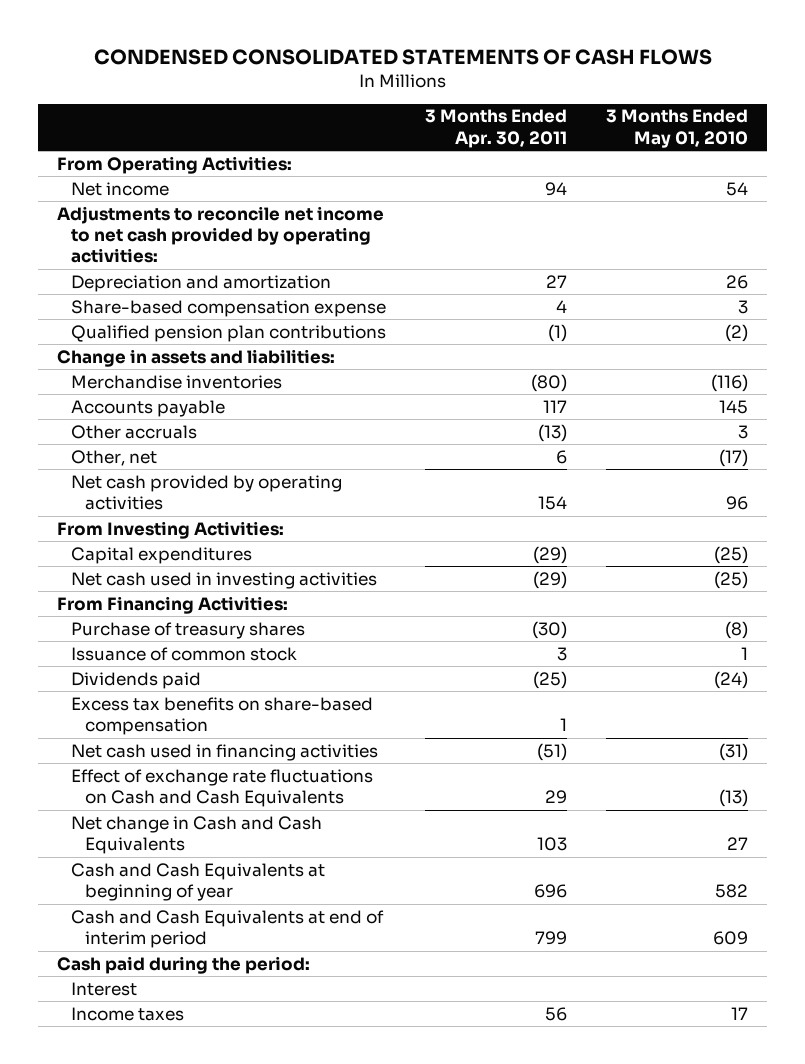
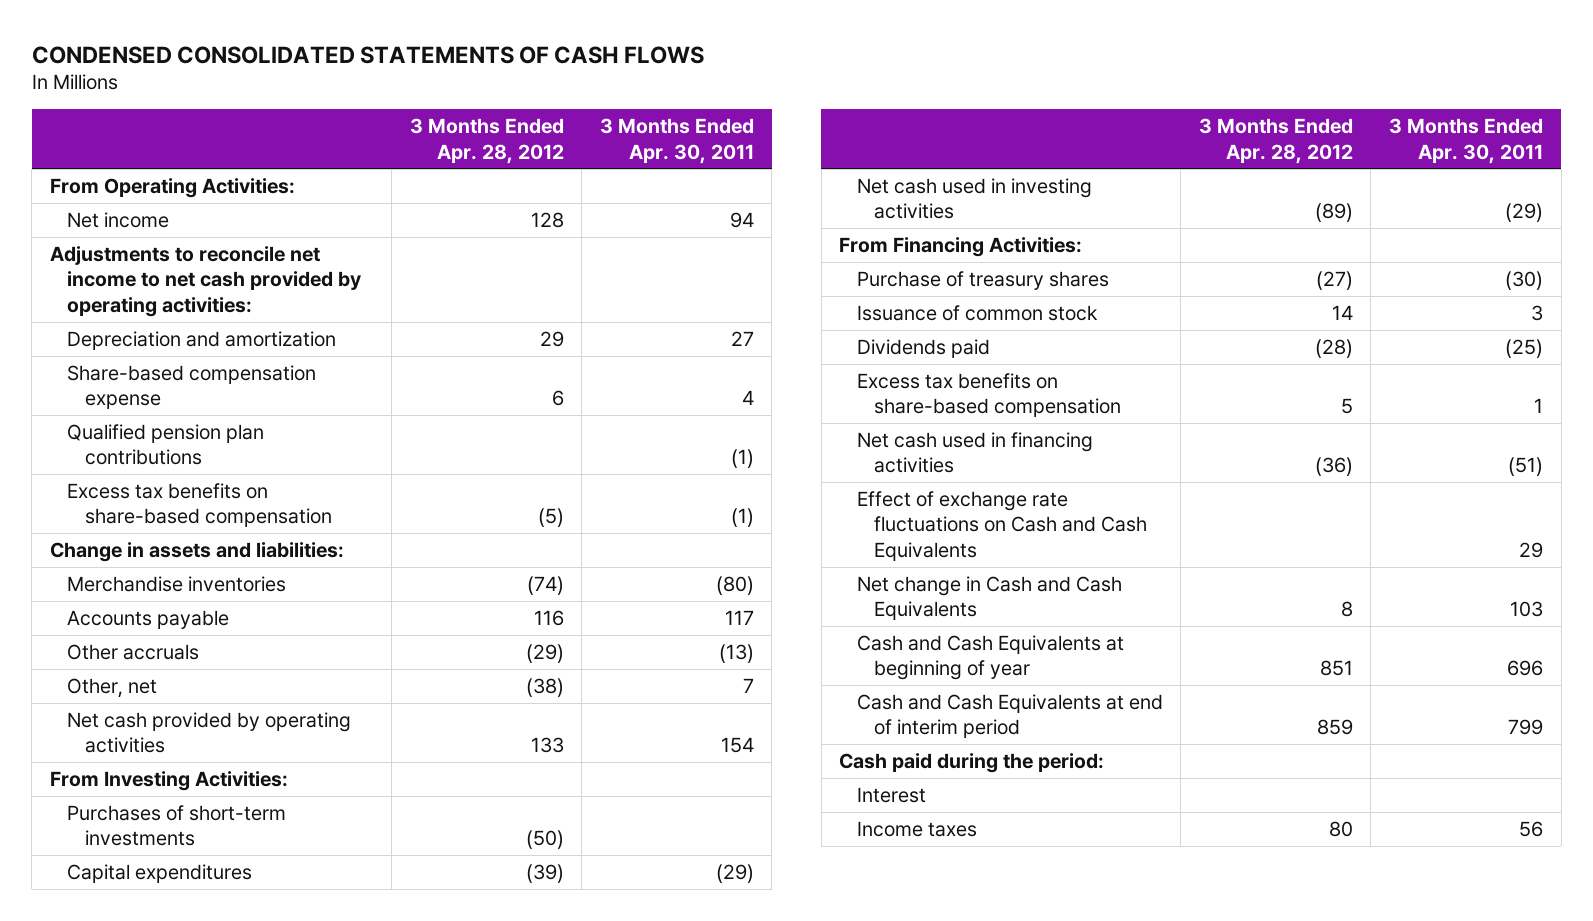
[605,109,748,148] 3 Months Ended May 01, 2010 -> none
none -> [409,118,564,164] 3 Months Ended Apr. 28, 2012
none -> [67,482,332,528] Excess tax benefits on share-based compensation
[555,449,567,464] 6 -> [742,677,754,693] 7
none -> [67,804,287,847] Purchases of short-term investments

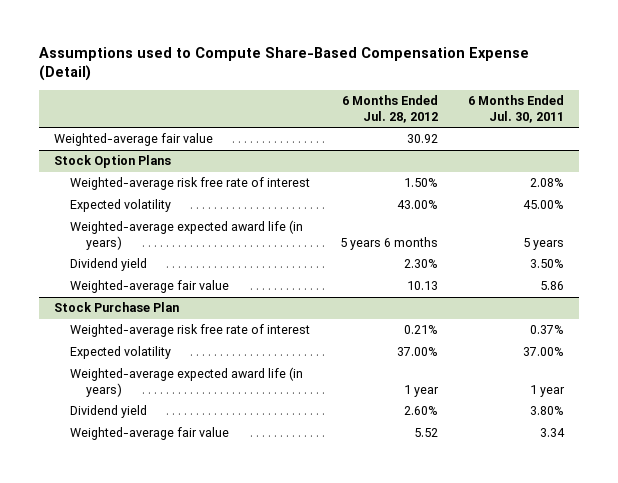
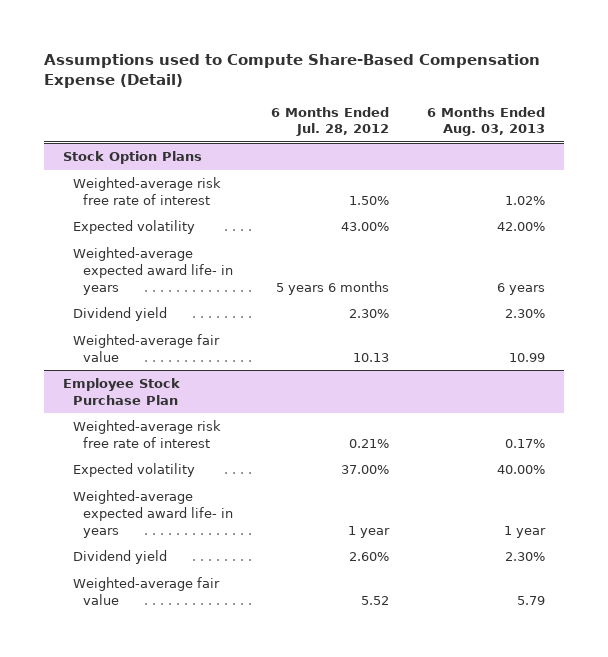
[468,95,565,123] 6 Months Ended Jul. 30, 2011 -> none
none -> [427,106,546,137] 6 Months Ended Aug. 03, 2013
[53,133,213,147] Weighted-average fair value -> none
[69,220,303,250] Weighted-average expected award life (in years) -> [73,247,234,295] Weighted-average expected award life- in years
[53,302,179,313] Stock Purchase Plan -> [63,378,181,405] Employee Stock Purchase Plan
[69,367,303,397] Weighted-average expected award life (in years) -> [73,490,234,538] Weighted-average expected award life- in years

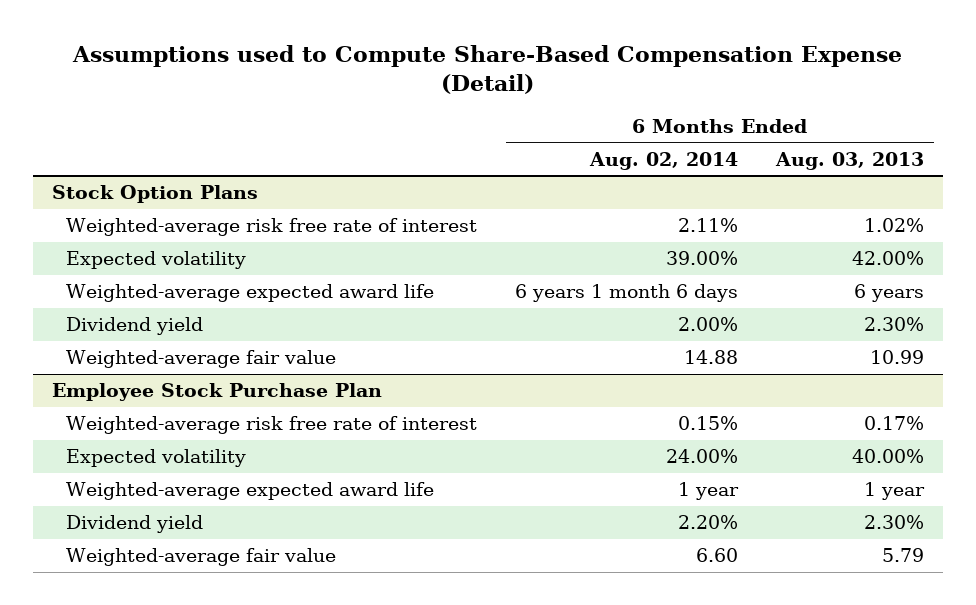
[271,106,390,137] 6 Months Ended Jul. 28, 2012 -> none
none -> [589,151,739,170] Aug. 02, 2014
[73,247,234,295] Weighted-average expected award life- in years -> [66,284,435,303] Weighted-average expected award life
[73,490,234,538] Weighted-average expected award life- in years -> [66,482,435,501] Weighted-average expected award life

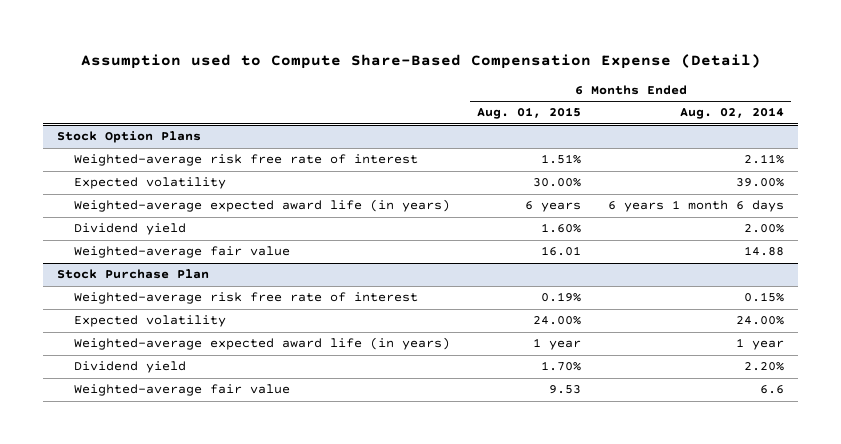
[71,44,902,95] Assumptions used to Compute Share-Based Compensation Expense (Detail) -> [80,53,761,69] Assumption used to Compute Share-Based Compensation Expense (Detail)
[775,151,925,170] Aug. 03, 2013 -> none
none -> [477,107,582,120] Aug. 01, 2015
[66,284,435,303] Weighted-average expected award life -> [74,199,451,213] Weighted-average expected award life (in years)
[51,383,382,402] Employee Stock Purchase Plan -> [57,269,210,280] Stock Purchase Plan
[66,482,435,501] Weighted-average expected award life -> [74,337,451,351] Weighted-average expected award life (in years)
[696,548,739,563] 6.60 -> [760,385,785,395] 6.6

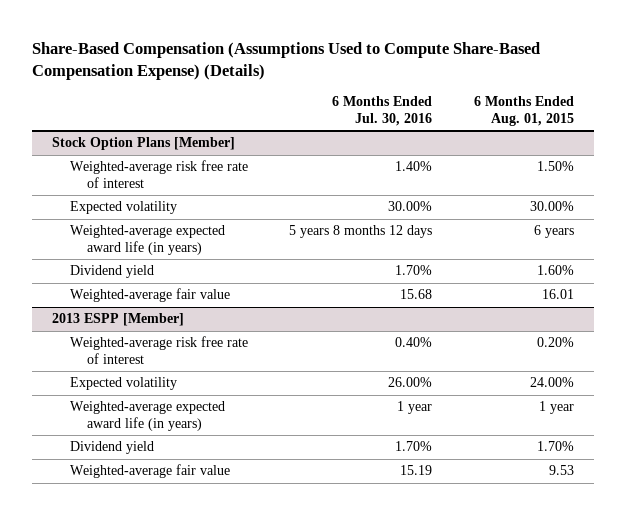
[80,53,761,69] Assumption used to Compute Share-Based Compensation Expense (Detail) -> [31,41,540,80] Share-Based Compensation (Assumptions Used to Compute Share-Based Compensation Expense) (Details)
[680,107,785,120] Aug. 02, 2014 -> none
none -> [332,96,433,126] 6 Months Ended Jul. 30, 2016
[57,131,202,144] Stock Option Plans -> [52,137,236,151] Stock Option Plans [Member]
[541,154,582,165] 1.51% -> [536,161,574,172] 1.50%
[57,269,210,280] Stock Purchase Plan -> none
none -> [52,313,185,327] 2013 ESPP [Member]
[541,292,582,303] 0.19% -> [536,337,574,348] 0.20%

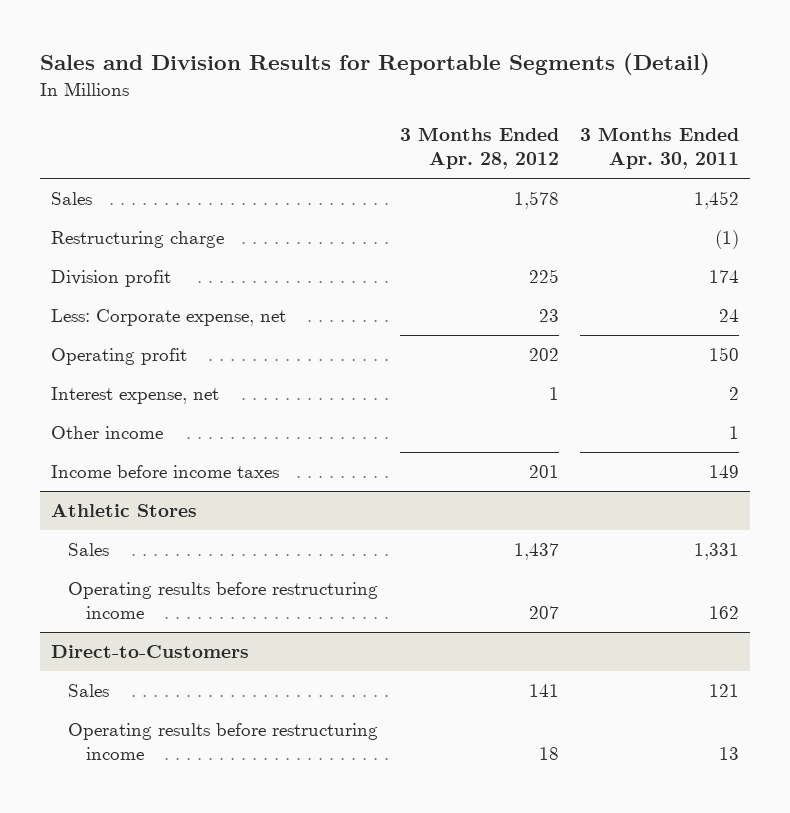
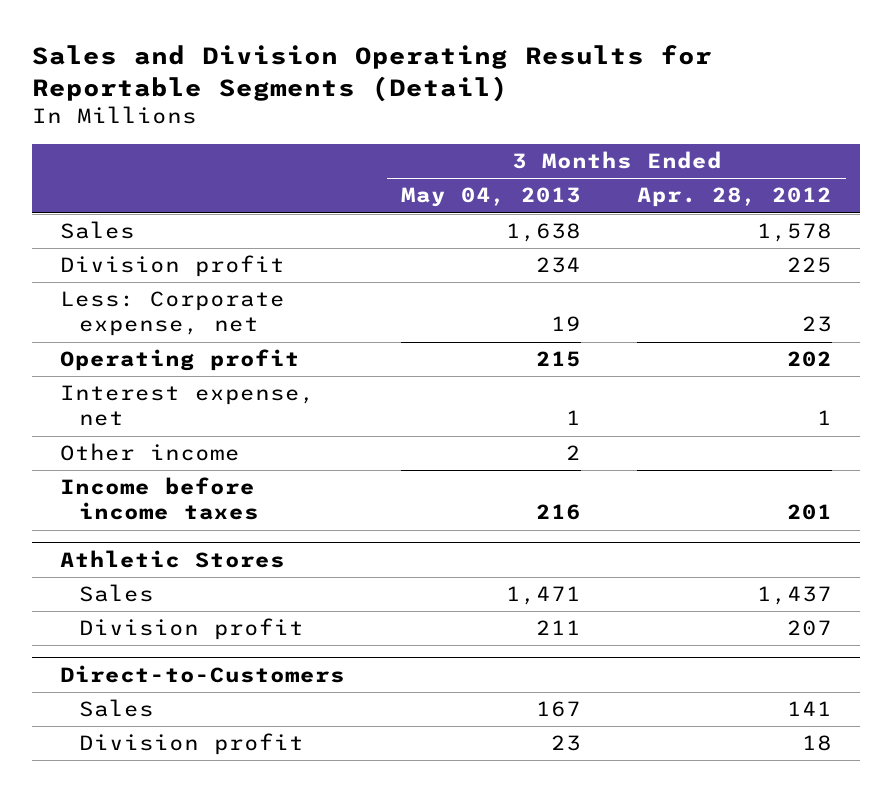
[39,52,710,75] Sales and Division Results for Reportable Segments (Detail) -> [32,45,713,102] Sales and Division Operating Results for Reportable Segments (Detail)
[580,127,740,170] 3 Months Ended Apr. 30, 2011 -> none
none -> [401,187,582,208] May 04, 2013
[50,231,224,249] Restructuring charge -> none
[68,582,379,620] Operating results before restructuring income -> none
none -> [79,618,305,641] Division profit
[68,723,379,761] Operating results before restructuring income -> none
none -> [79,733,305,756] Division profit

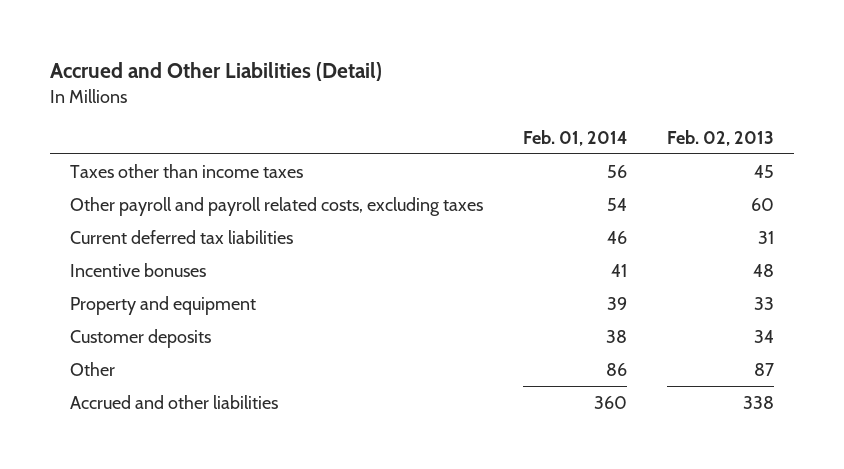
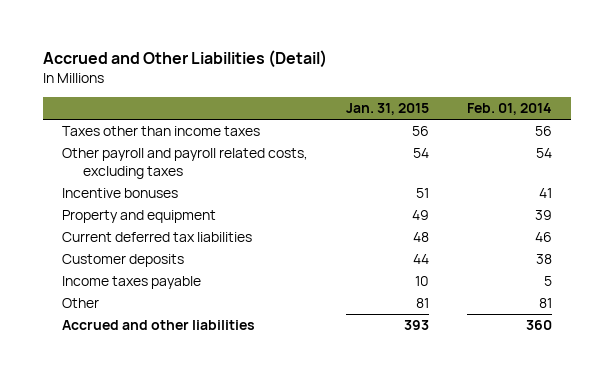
[666,129,774,146] Feb. 02, 2013 -> none
none -> [345,103,429,116] Jan. 31, 2015
[70,229,294,244] Current deferred tax liabilities -> [61,232,252,243] Current deferred tax liabilities
none -> [61,276,201,290] Income taxes payable
[606,362,628,376] 86 -> [538,298,552,309] 81

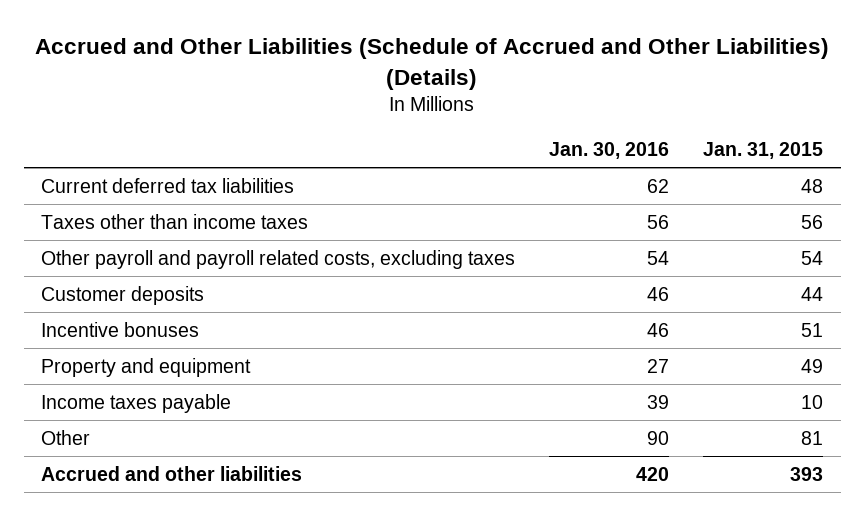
[42,50,327,69] Accrued and Other Liabilities (Detail) -> [35,38,830,90] Accrued and Other Liabilities (Schedule of Accrued and Other Liabilities) (Details)
[466,103,552,116] Feb. 01, 2014 -> none
none -> [549,141,670,159] Jan. 30, 2016
[61,232,252,243] Current deferred tax liabilities -> [40,177,294,193] Current deferred tax liabilities
[61,254,184,268] Customer deposits -> [40,285,204,305] Customer deposits

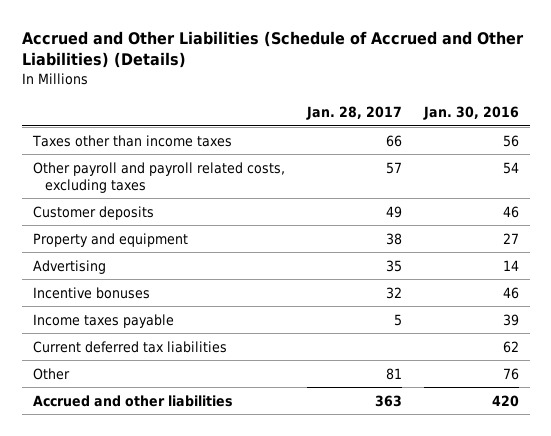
[703,141,824,159] Jan. 31, 2015 -> none
none -> [305,106,402,121] Jan. 28, 2017
none -> [32,259,106,274] Advertising
[40,321,199,337] Incentive bonuses -> [32,286,150,299] Incentive bonuses
[40,177,294,193] Current deferred tax liabilities -> [32,340,227,353] Current deferred tax liabilities
[647,430,670,445] 90 -> [502,367,519,380] 76

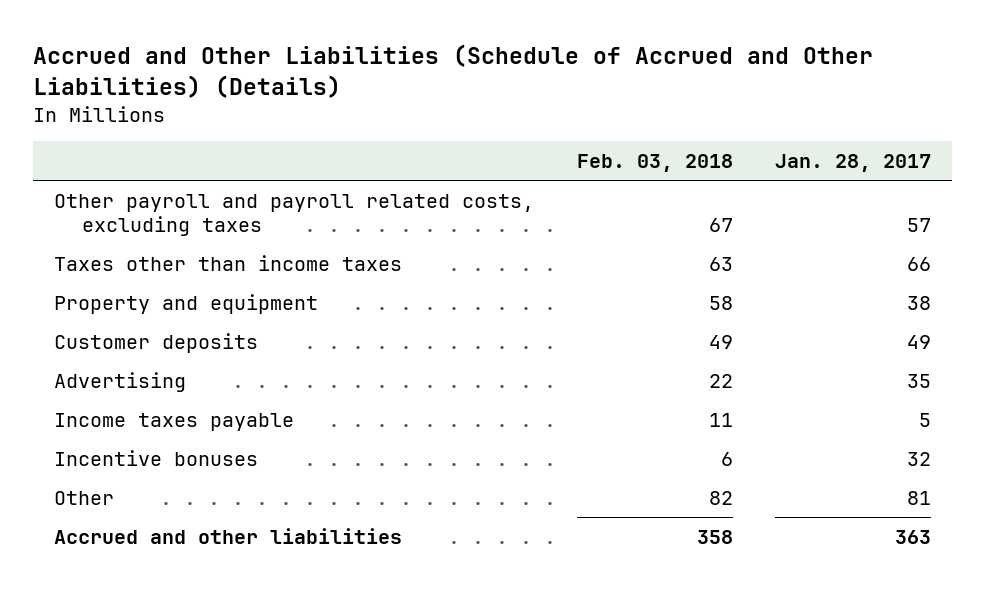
[422,106,519,121] Jan. 30, 2016 -> none
none -> [576,154,733,173] Feb. 03, 2018
[31,134,232,147] Taxes other than income taxes -> [54,254,403,271] Taxes other than income taxes
[32,205,154,220] Customer deposits -> [54,332,259,353] Customer deposits
[32,340,227,353] Current deferred tax liabilities -> none
[32,286,150,299] Incentive bonuses -> [54,449,259,466] Incentive bonuses

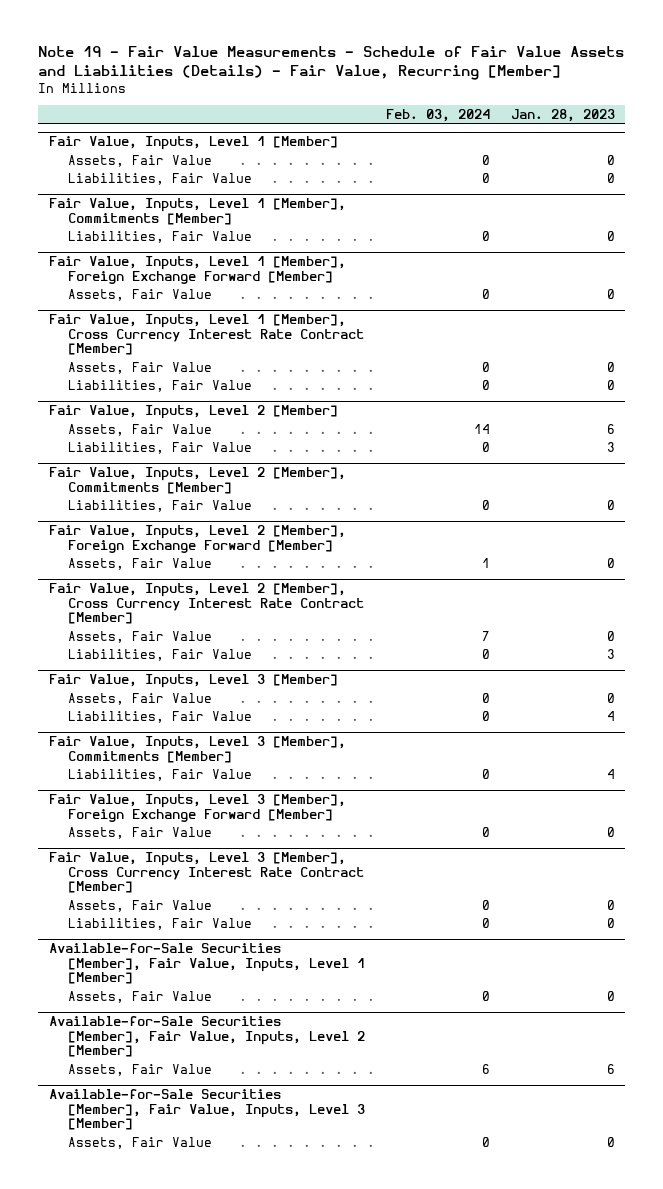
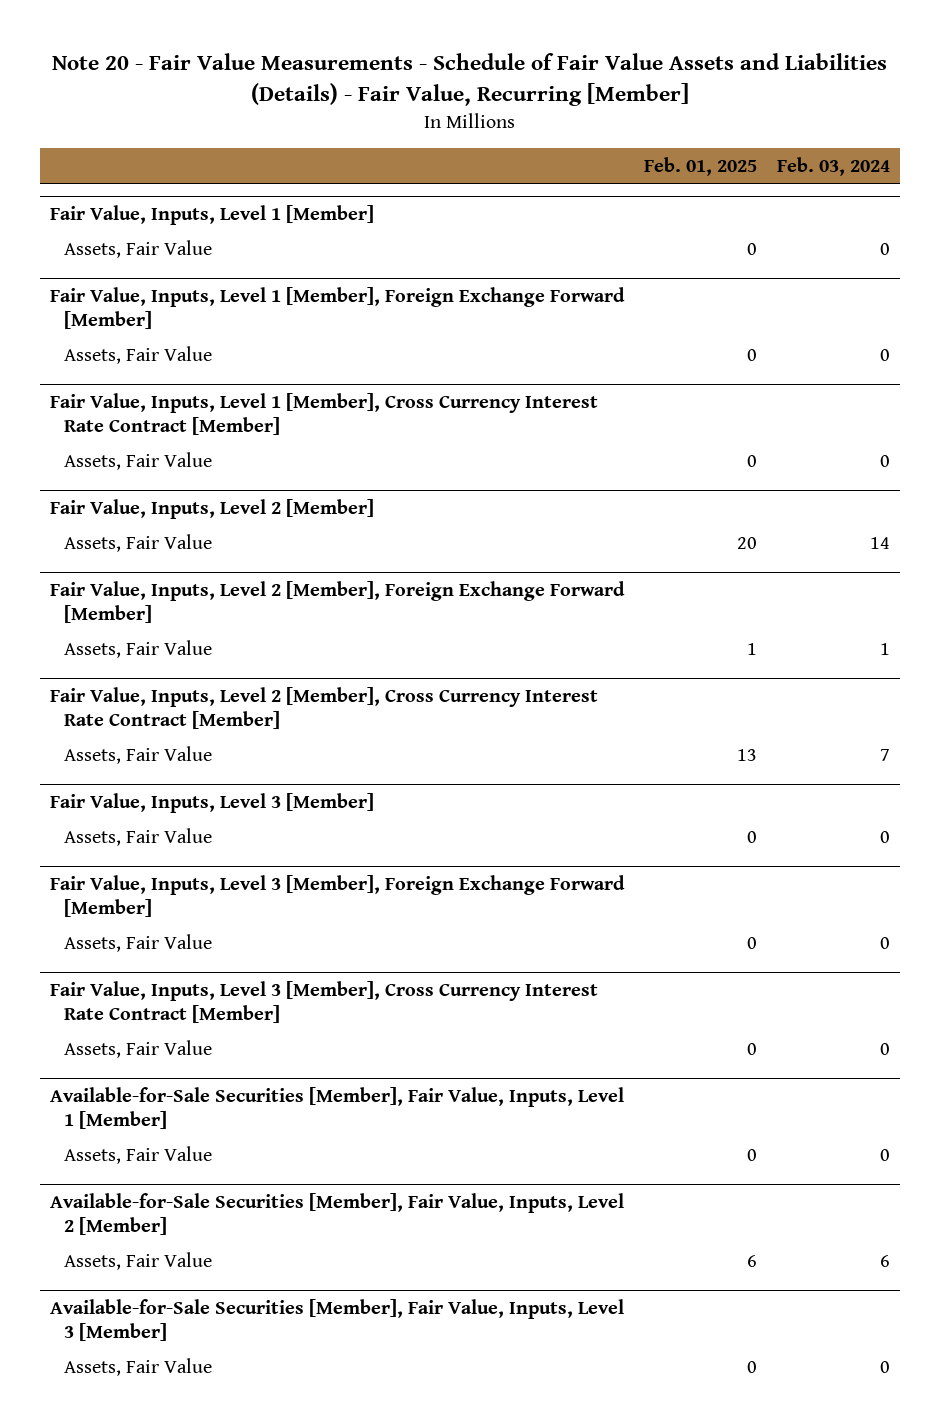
[38,46,625,81] Note 19 - Fair Value Measurements - Schedule of Fair Value Assets and Liabilities (Details) - Fair Value, Recurring [Member] -> [51,53,887,107] Note 20 - Fair Value Measurements - Schedule of Fair Value Assets and Liabilities (Details) - Fair Value, Recurring [Member]
[510,108,615,122] Jan. 28, 2023 -> none
none -> [643,156,757,176] Feb. 01, 2025
[67,172,252,185] Liabilities, Fair Value -> none
[48,198,346,225] Fair Value, Inputs, Level 1 [Member], Commitments [Member] -> none
[67,230,252,243] Liabilities, Fair Value -> none
[67,379,252,392] Liabilities, Fair Value -> none
[67,441,252,454] Liabilities, Fair Value -> none
[48,467,346,494] Fair Value, Inputs, Level 2 [Member], Commitments [Member] -> none
[67,499,252,512] Liabilities, Fair Value -> none
[67,648,252,661] Liabilities, Fair Value -> none
[67,710,252,723] Liabilities, Fair Value -> none
[48,736,346,763] Fair Value, Inputs, Level 3 [Member], Commitments [Member] -> none
[67,768,252,781] Liabilities, Fair Value -> none
[67,917,252,930] Liabilities, Fair Value -> none

